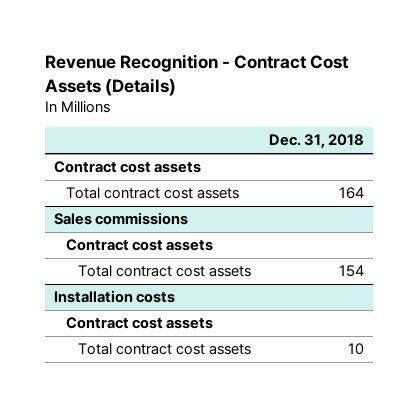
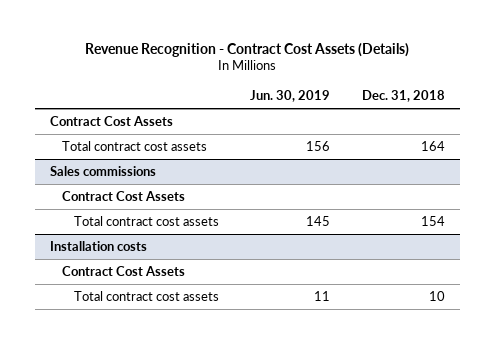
none -> [250,89,331,102] Jun. 30, 2019
[53,161,201,174] Contract cost assets -> [50,116,174,127] Contract Cost Assets
[66,239,214,252] Contract cost assets -> [61,191,185,202] Contract Cost Assets
[66,317,214,330] Contract cost assets -> [61,266,185,277] Contract Cost Assets

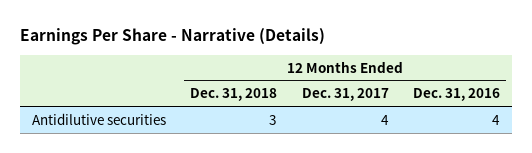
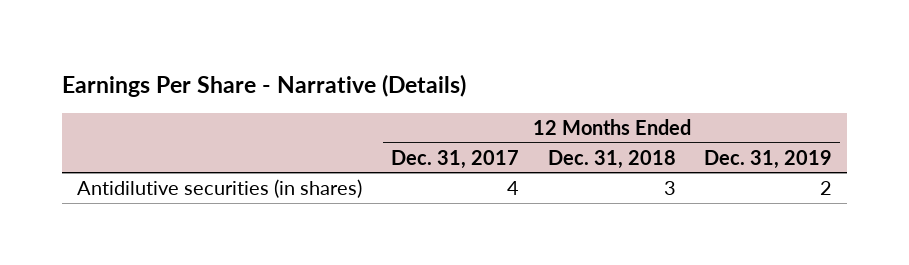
[412,88,500,102] Dec. 31, 2016 -> none
none -> [704,149,833,169] Dec. 31, 2019
[32,112,167,125] Antidilutive securities -> [76,179,362,199] Antidilutive securities (in shares)

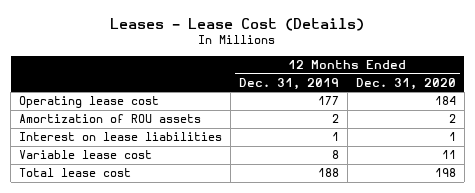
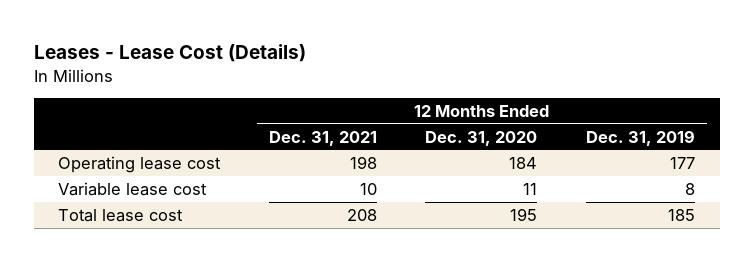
none -> [268,130,377,146] Dec. 31, 2021
[18,114,201,124] Amortization of ROU assets -> none
[18,132,222,142] Interest on lease liabilities -> none
[317,168,339,178] 188 -> [668,208,696,221] 185
[434,168,456,178] 198 -> [510,207,538,221] 195

